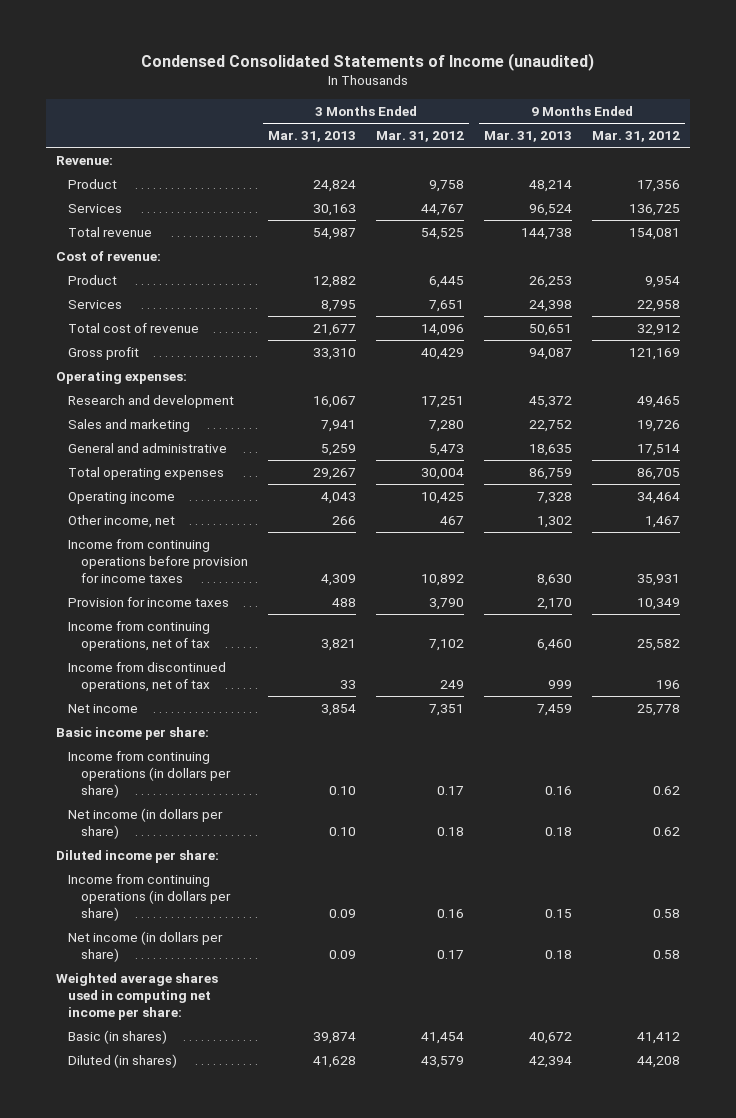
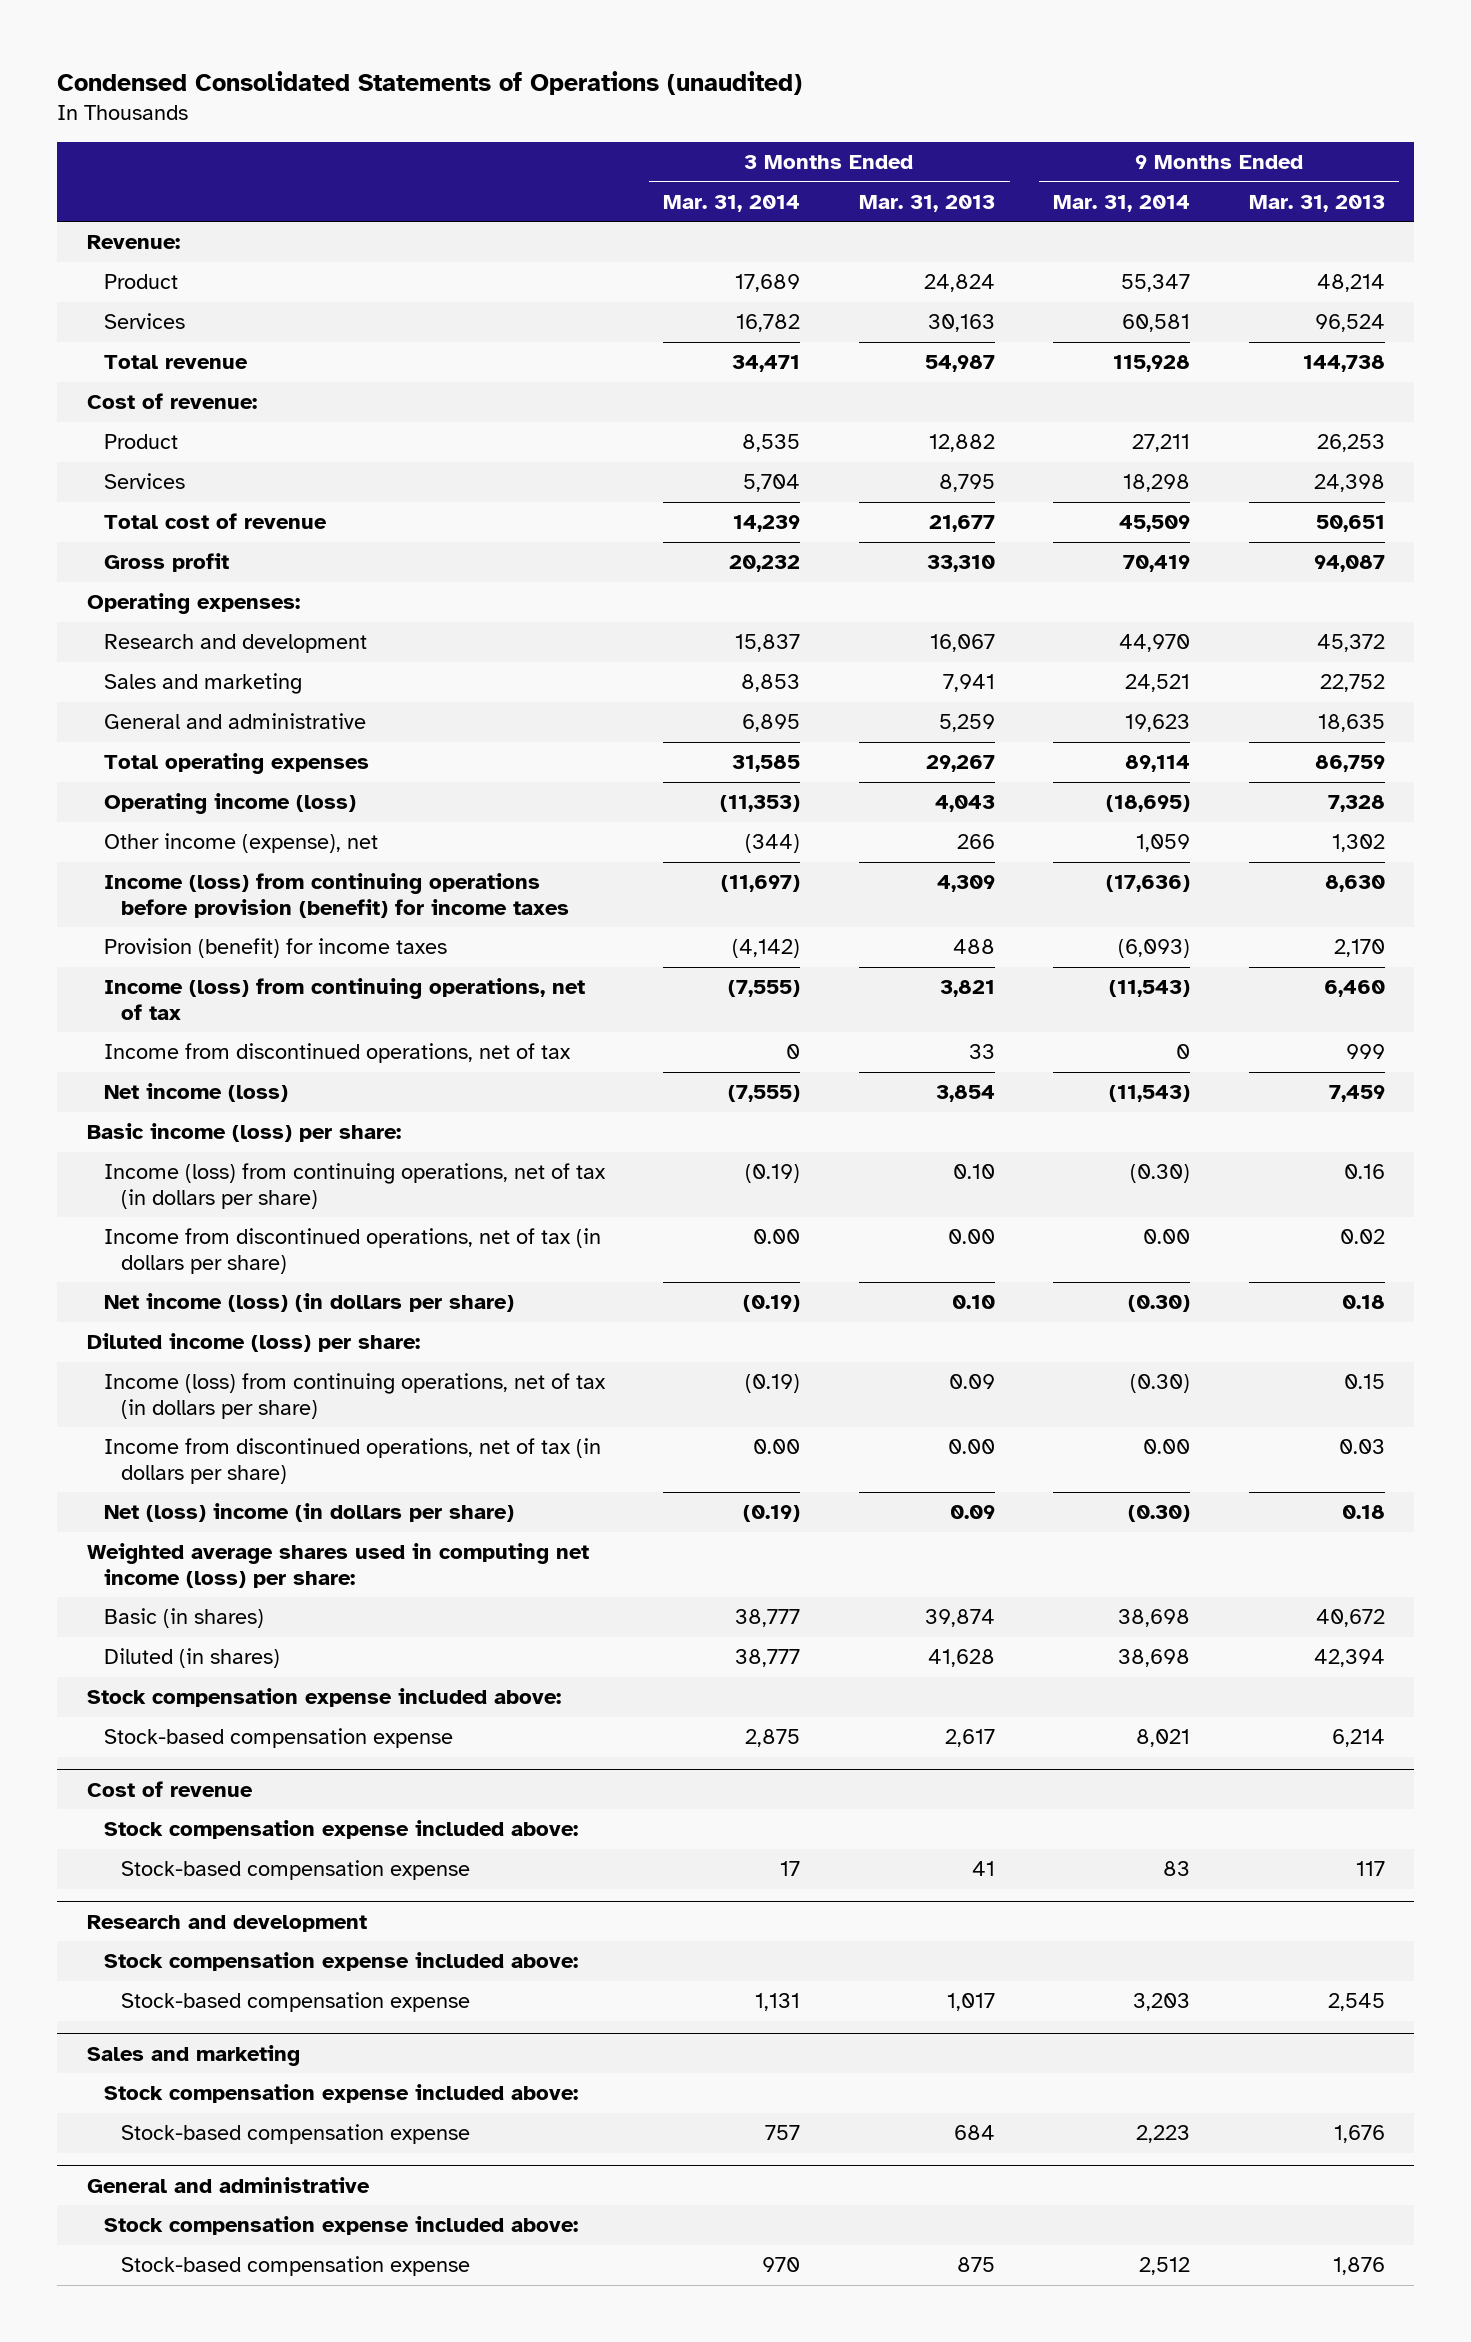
[140,52,594,71] Condensed Consolidated Statements of Income (unaudited) -> [57,70,803,95] Condensed Consolidated Statements of Operations (unaudited)
[376,131,465,143] Mar. 31, 2012 -> none
[592,131,681,143] Mar. 31, 2012 -> none
none -> [663,194,801,212] Mar. 31, 2014
none -> [1053,194,1191,212] Mar. 31, 2014
[68,491,176,504] Operating income -> [103,793,356,815] Operating income (loss)
[68,514,176,528] Other income, net -> [103,833,378,854] Other income (expense), net
[68,538,249,584] Income from continuing operations before provision for income taxes -> [103,873,570,918] Income (loss) from continuing operations before provision (benefit) for income taxes
[68,596,230,607] Provision for income taxes -> [103,938,447,959] Provision (benefit) for income taxes
[68,620,211,652] Income from continuing operations, net of tax -> [103,978,585,1020] Income (loss) from continuing operations, net of tax
[68,703,139,713] Net income -> [103,1083,288,1103] Net income (loss)
[55,726,209,740] Basic income per share: -> [86,1123,401,1143] Basic income (loss) per share:
[68,750,232,799] Income from continuing operations (in dollars per share) -> [103,1163,606,1209] Income (loss) from continuing operations, net of tax (in dollars per share)
none -> [103,1228,601,1274] Income from discontinued operations, net of tax (in dollars per share)
[68,807,224,840] Net income (in dollars per share) -> [103,1293,514,1313] Net income (loss) (in dollars per share)
[55,849,219,863] Diluted income per share: -> [86,1333,420,1353] Diluted income (loss) per share:
[68,873,232,922] Income from continuing operations (in dollars per share) -> [103,1373,606,1419] Income (loss) from continuing operations, net of tax (in dollars per share)
none -> [103,1438,601,1484] Income from discontinued operations, net of tax (in dollars per share)
[68,930,224,963] Net income (in dollars per share) -> [103,1503,514,1523] Net (loss) income (in dollars per share)
[55,972,218,1021] Weighted average shares used in computing net income per share: -> [86,1543,589,1588] Weighted average shares used in computing net income (loss) per share:
none -> [86,1688,561,1708] Stock compensation expense included above:
none -> [103,1728,453,1749] Stock-based compensation expense
none -> [86,1780,253,1797] Cost of revenue
none -> [103,1820,578,1840] Stock compensation expense included above:
none -> [121,1860,471,1881] Stock-based compensation expense
none -> [86,1914,367,1932] Research and development
none -> [103,1952,578,1972] Stock compensation expense included above:
none -> [121,1992,471,2013] Stock-based compensation expense
none -> [86,2044,300,2066] Sales and marketing
none -> [103,2084,578,2104] Stock compensation expense included above:
none -> [121,2124,471,2145] Stock-based compensation expense
none -> [86,2176,370,2193] General and administrative
none -> [103,2216,578,2236] Stock compensation expense included above:
none -> [121,2256,471,2277] Stock-based compensation expense

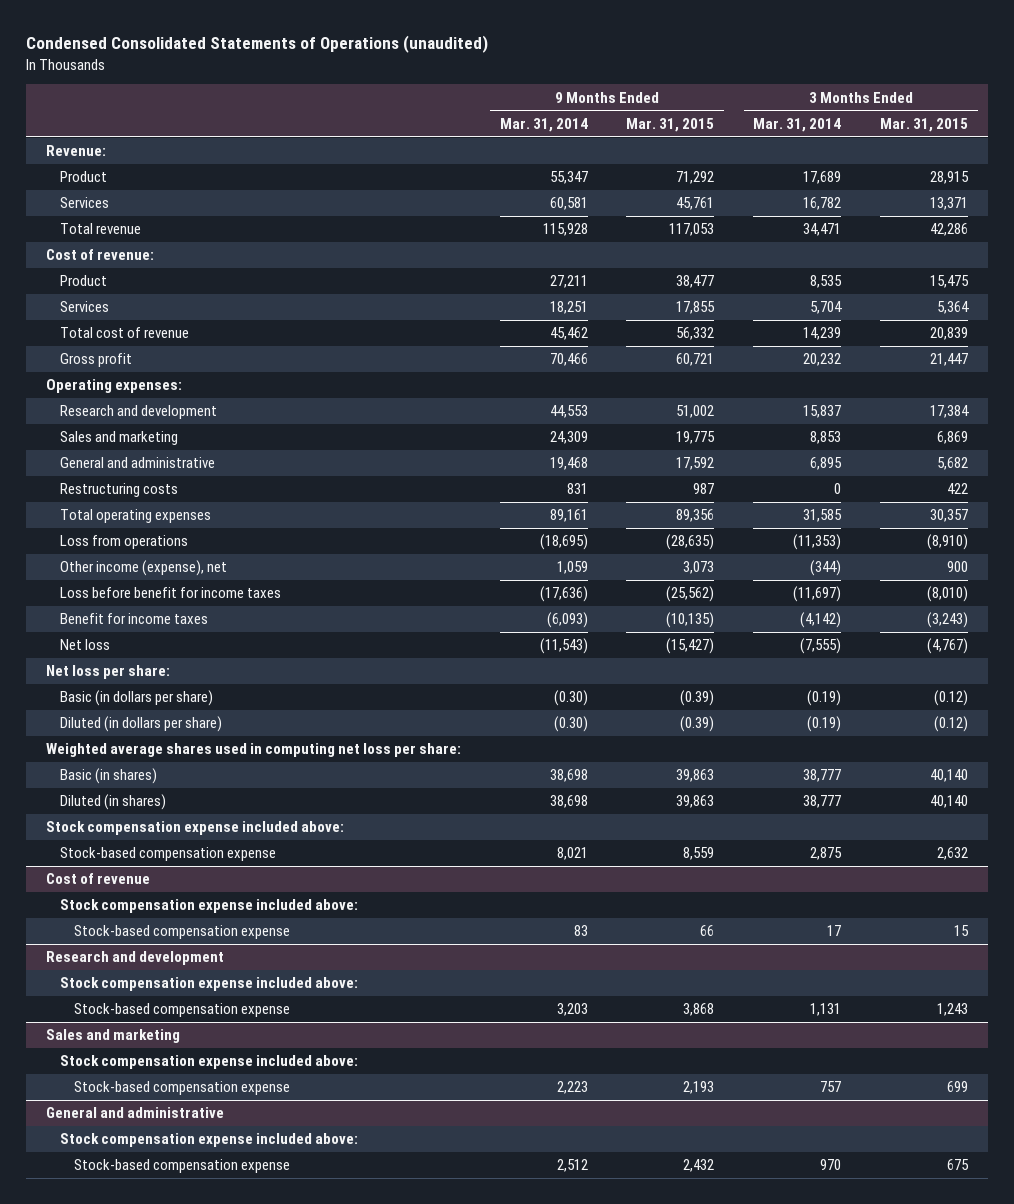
[858,194,995,212] Mar. 31, 2013 -> none
[1248,194,1385,212] Mar. 31, 2013 -> none
none -> [626,117,715,132] Mar. 31, 2015
none -> [880,117,969,132] Mar. 31, 2015
[1123,474,1191,493] 18,298 -> [549,301,588,315] 18,251
[1119,515,1191,533] 45,509 -> [549,327,588,341] 45,462
[1123,555,1191,573] 70,419 -> [549,353,588,367] 70,466
[1119,634,1191,653] 44,970 -> [549,405,588,419] 44,553
[1125,674,1191,693] 24,521 -> [549,431,588,445] 24,309
[1125,714,1191,733] 19,623 -> [549,457,588,471] 19,468
none -> [59,483,178,498] Restructuring costs
[1125,755,1191,773] 89,114 -> [549,509,588,523] 89,161
[103,793,356,815] Operating income (loss) -> [59,535,188,550] Loss from operations
[103,978,585,1020] Income (loss) from continuing operations, net of tax -> none
[103,1043,571,1064] Income from discontinued operations, net of tax -> none
[103,1163,606,1209] Income (loss) from continuing operations, net of tax (in dollars per share) -> none
[103,1228,601,1274] Income from discontinued operations, net of tax (in dollars per share) -> none
[86,1333,420,1353] Diluted income (loss) per share: -> none
[103,1373,606,1419] Income (loss) from continuing operations, net of tax (in dollars per share) -> none
[103,1438,601,1484] Income from discontinued operations, net of tax (in dollars per share) -> none
[103,873,570,918] Income (loss) from continuing operations before provision (benefit) for income taxes -> [59,587,281,599] Loss before benefit for income taxes
[103,938,447,959] Provision (benefit) for income taxes -> [59,613,208,625] Benefit for income taxes
[103,1083,288,1103] Net income (loss) -> [59,639,110,651] Net loss
[86,1123,401,1143] Basic income (loss) per share: -> [45,665,170,680] Net loss per share:
[103,1293,514,1313] Net income (loss) (in dollars per share) -> [59,690,213,707] Basic (in dollars per share)
[103,1503,514,1523] Net (loss) income (in dollars per share) -> [59,716,222,733] Diluted (in dollars per share)
[86,1543,589,1588] Weighted average shares used in computing net income (loss) per share: -> [45,743,461,758] Weighted average shares used in computing net loss per share:

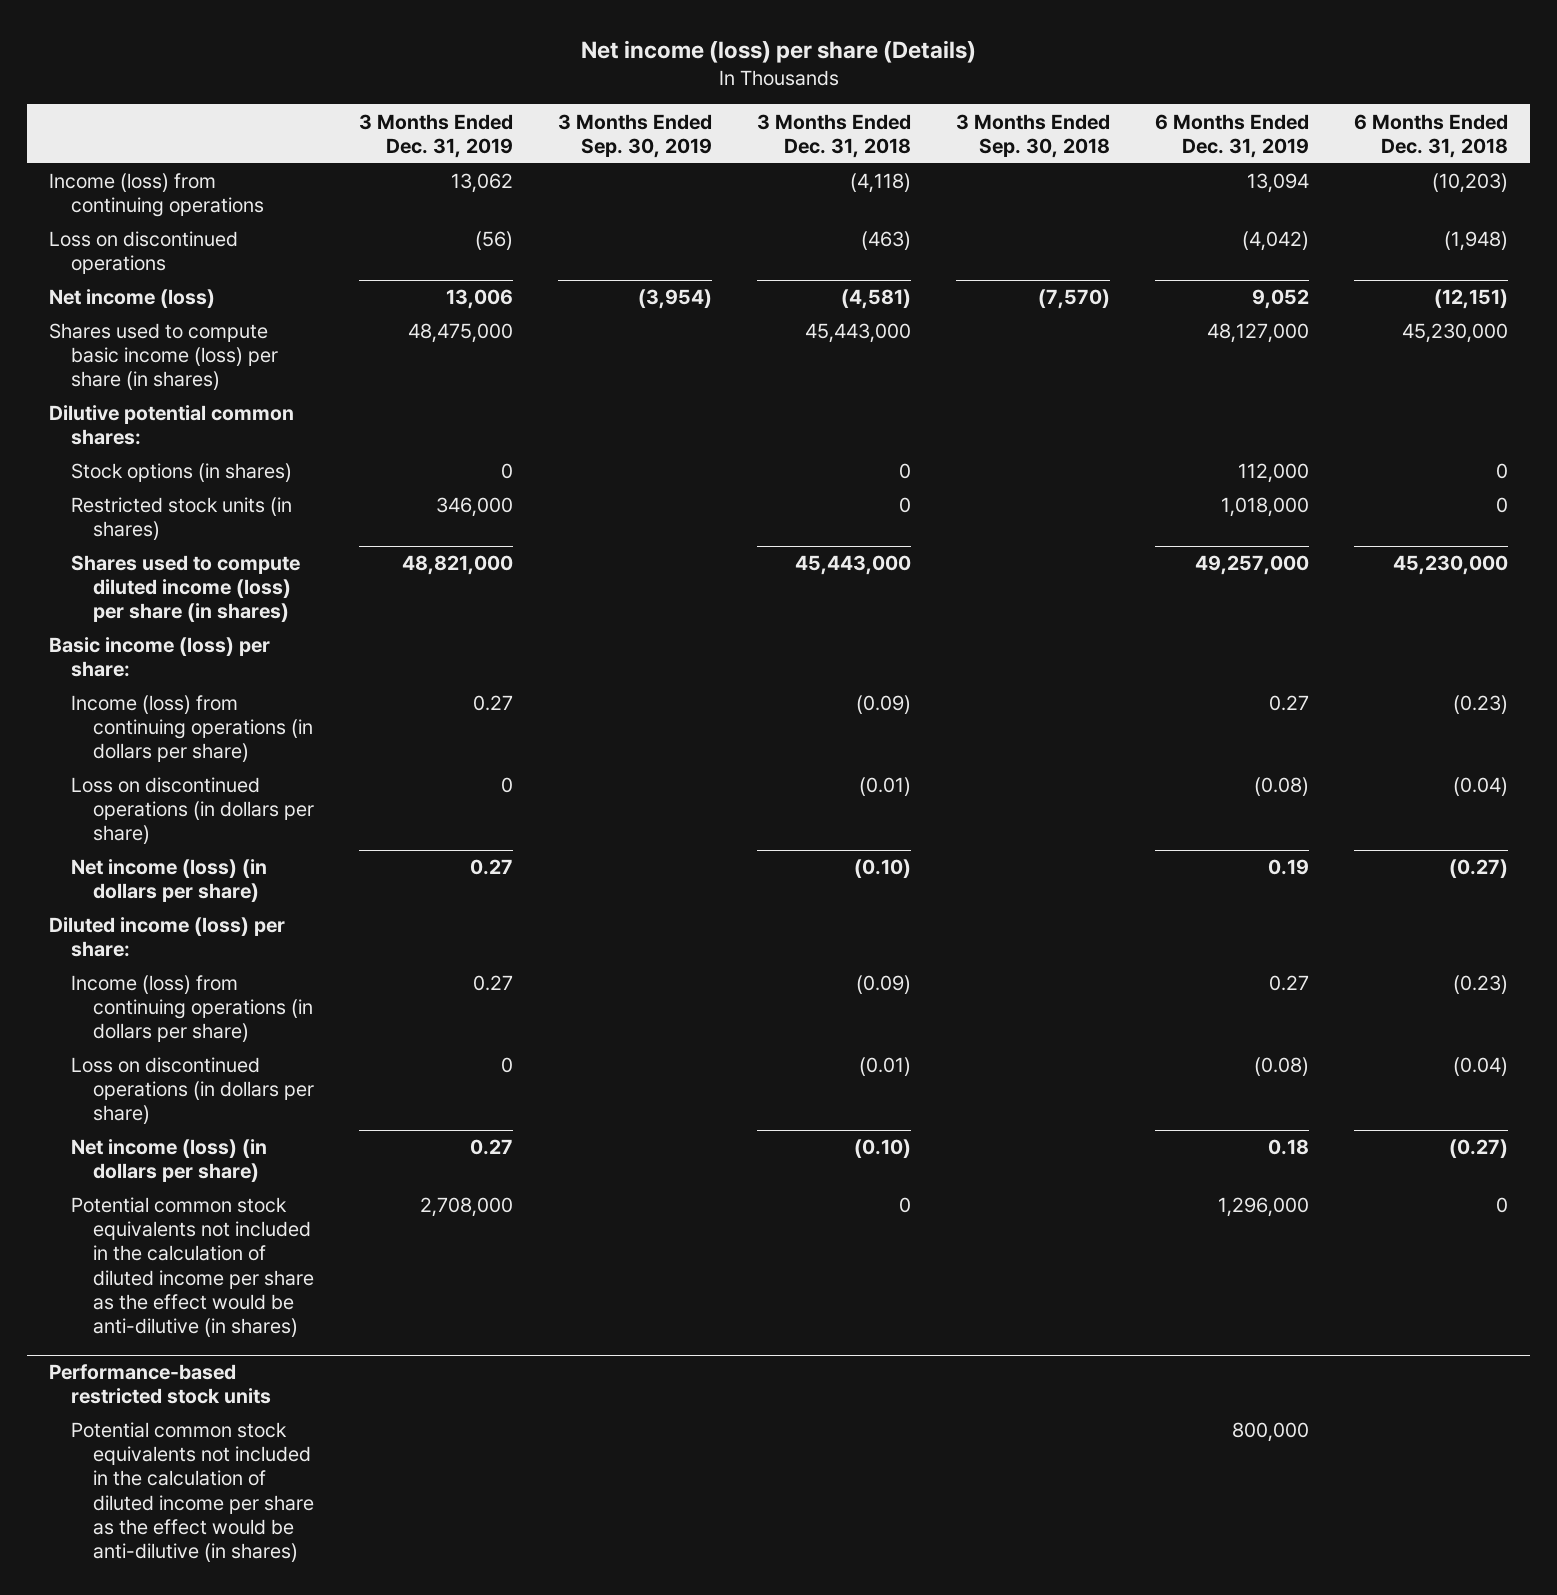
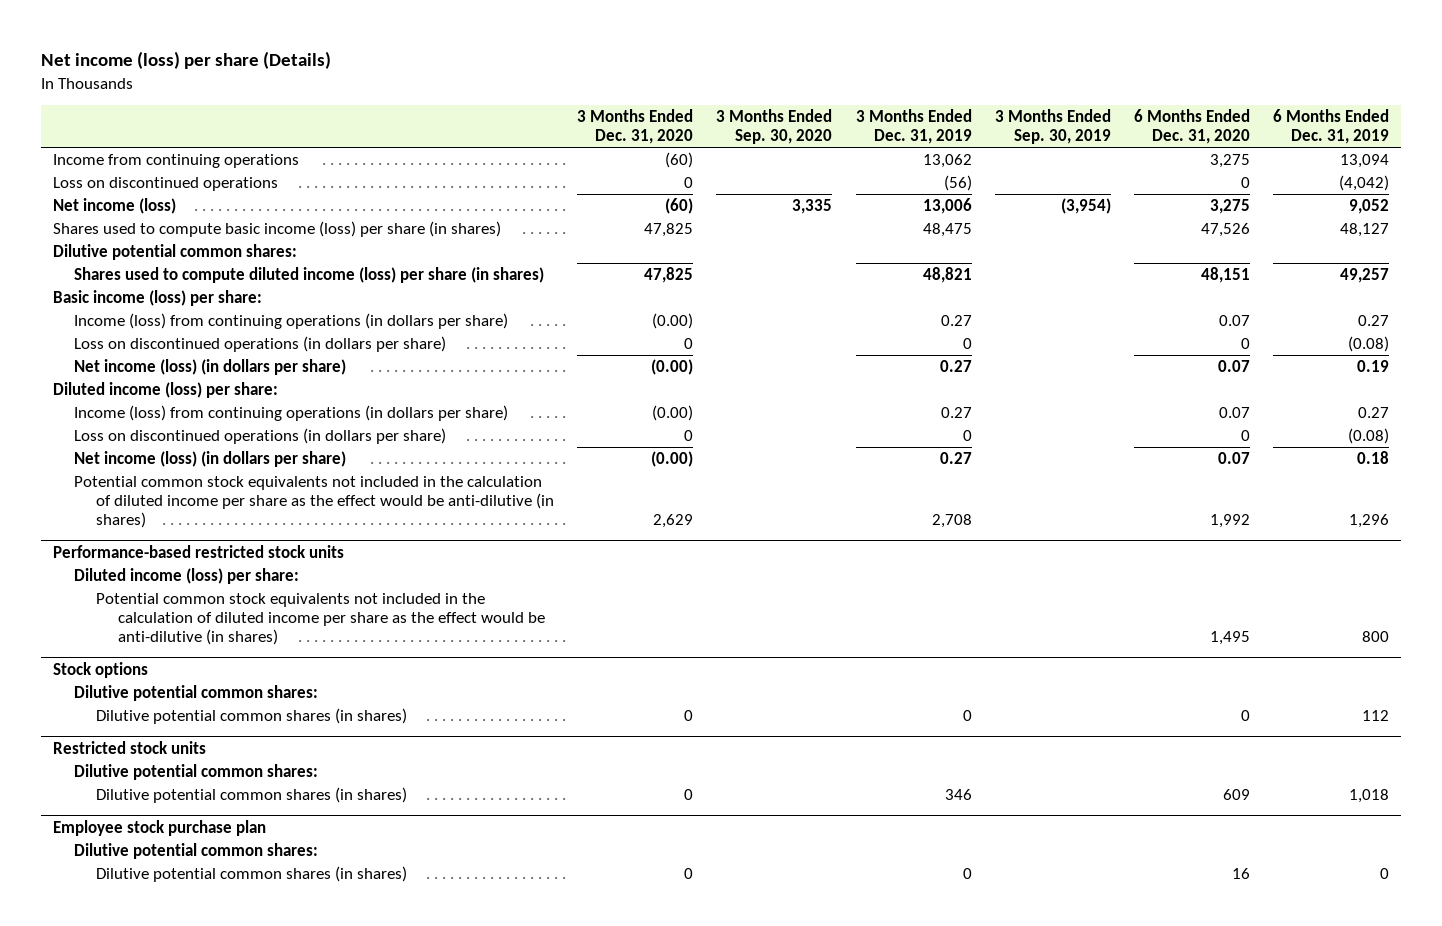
[757,113,912,158] 3 Months Ended Dec. 31, 2018 -> none
[956,113,1111,158] 3 Months Ended Sep. 30, 2018 -> none
[1353,113,1508,158] 6 Months Ended Dec. 31, 2018 -> none
none -> [577,109,694,145] 3 Months Ended Dec. 31, 2020
none -> [716,109,833,145] 3 Months Ended Sep. 30, 2020
none -> [1134,109,1251,145] 6 Months Ended Dec. 31, 2020
[49,173,265,218] Income (loss) from continuing operations -> [52,154,299,169] Income from continuing operations
[408,323,514,344] 48,475,000 -> [922,223,972,238] 48,475
[1206,323,1309,344] 48,127,000 -> [1340,223,1390,238] 48,127
[71,463,293,483] Stock options (in shares) -> none
[71,497,293,541] Restricted stock units (in shares) -> none
[402,555,514,576] 48,821,000 -> [922,267,972,284] 48,821
[1194,555,1309,576] 49,257,000 -> [1340,268,1390,284] 49,257
[420,1197,514,1218] 2,708,000 -> [931,514,972,529] 2,708
[1217,1197,1309,1218] 1,296,000 -> [1349,514,1390,529] 1,296
none -> [74,568,300,585] Diluted income (loss) per share:
[1231,1422,1309,1443] 800,000 -> [1362,631,1390,643] 800
none -> [52,661,148,678] Stock options
none -> [74,685,319,702] Dilutive potential common shares:
none -> [95,708,407,725] Dilutive potential common shares (in shares)
none -> [52,740,206,754] Restricted stock units
none -> [74,764,319,781] Dilutive potential common shares:
none -> [95,787,407,804] Dilutive potential common shares (in shares)
none -> [52,819,266,836] Employee stock purchase plan
none -> [74,843,319,860] Dilutive potential common shares:
none -> [95,866,407,883] Dilutive potential common shares (in shares)

